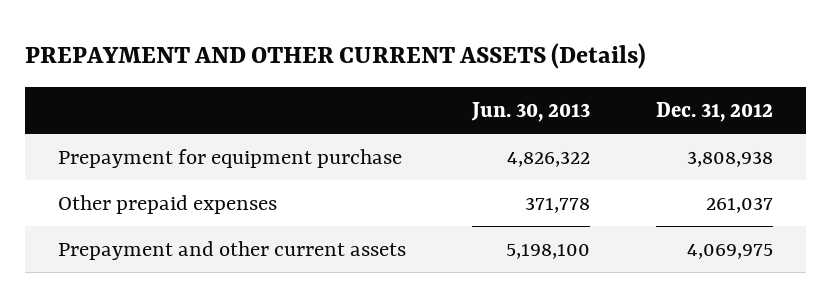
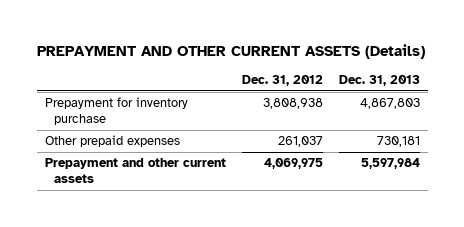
[471,101,591,122] Jun. 30, 2013 -> none
none -> [338,74,420,86] Dec. 31, 2013
[58,149,403,169] Prepayment for equipment purchase -> [44,97,188,126] Prepayment for inventory purchase

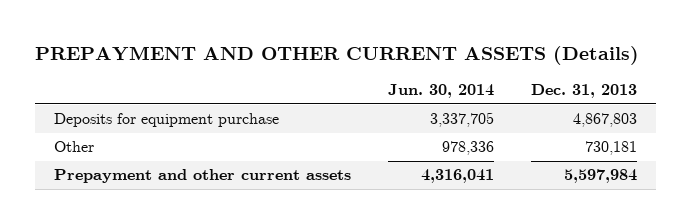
[241,74,323,86] Dec. 31, 2012 -> none
none -> [387,84,494,99] Jun. 30, 2014
[44,97,188,126] Prepayment for inventory purchase -> [53,113,279,128] Deposits for equipment purchase
[44,135,180,148] Other prepaid expenses -> [53,141,94,153] Other

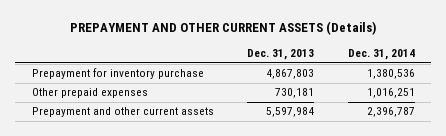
[387,84,494,99] Jun. 30, 2014 -> none
none -> [347,49,415,61] Dec. 31, 2014
[53,113,279,128] Deposits for equipment purchase -> [31,68,204,80] Prepayment for inventory purchase
[53,141,94,153] Other -> [31,88,148,99] Other prepaid expenses

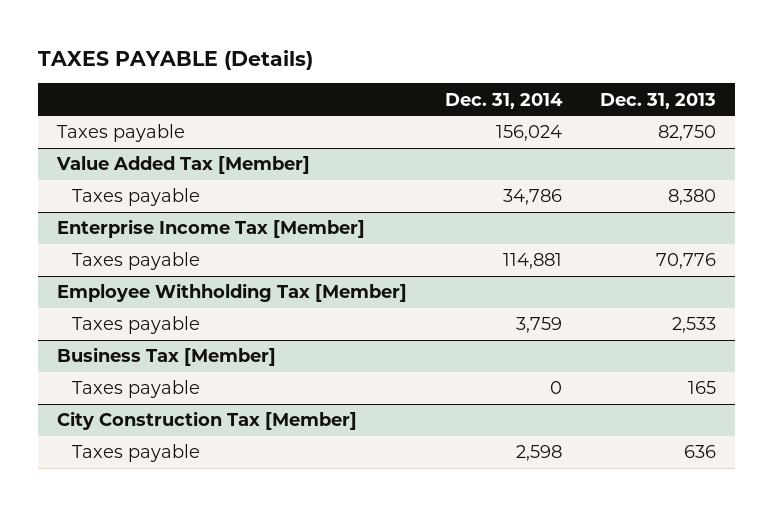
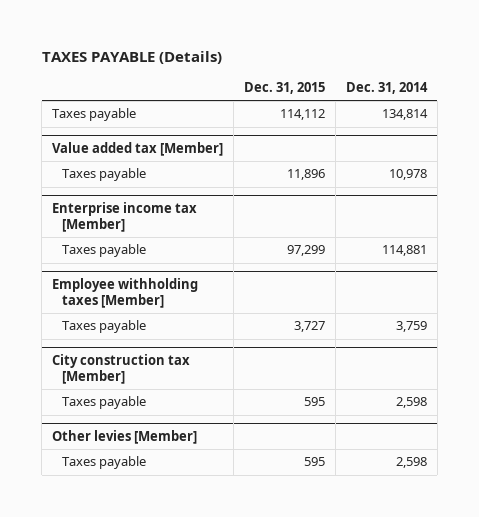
[600,92,717,109] Dec. 31, 2013 -> none
none -> [243,82,325,95] Dec. 31, 2015
[496,125,563,142] 156,024 -> [381,109,428,121] 134,814
[56,156,311,175] Value Added Tax [Member] -> [52,141,224,156] Value added tax [Member]
[503,189,563,206] 34,786 -> [388,169,427,181] 10,978
[57,219,366,239] Enterprise Income Tax [Member] -> [52,201,198,232] Enterprise income tax [Member]
[57,283,408,303] Employee Withholding Tax [Member] -> [52,277,199,308] Employee withholding taxes [Member]
[57,347,277,367] Business Tax [Member] -> none
[71,380,200,399] Taxes payable -> none
[57,411,358,431] City Construction Tax [Member] -> [52,353,191,384] City construction tax [Member]
none -> [52,429,198,444] Other levies [Member]
none -> [62,456,147,470] Taxes payable

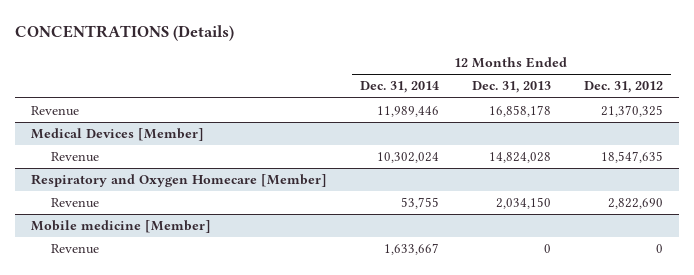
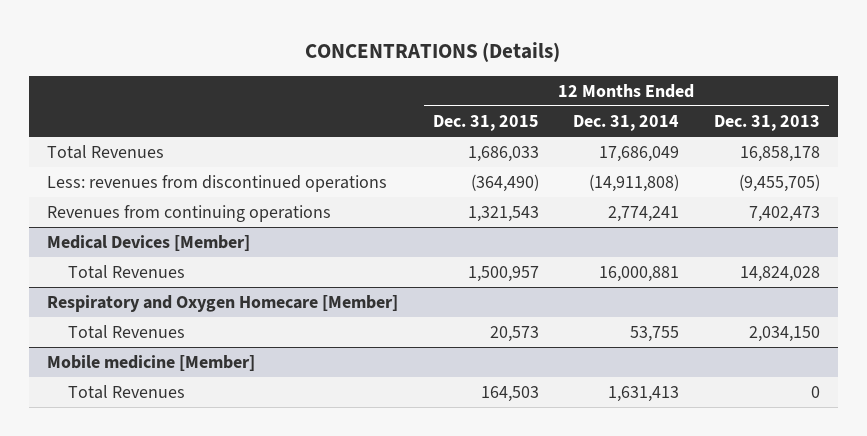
[583,81,663,94] Dec. 31, 2012 -> none
none -> [432,115,539,132] Dec. 31, 2015
[31,106,80,117] Revenue -> none
none -> [46,145,164,160] Total Revenues
none -> [46,175,387,193] Less: revenues from discontinued operations
none -> [46,205,331,223] Revenues from continuing operations
[51,152,100,163] Revenue -> none
none -> [68,265,186,280] Total Revenues
[51,198,100,209] Revenue -> [68,325,186,340] Total Revenues
[51,244,100,255] Revenue -> none
none -> [68,385,186,400] Total Revenues

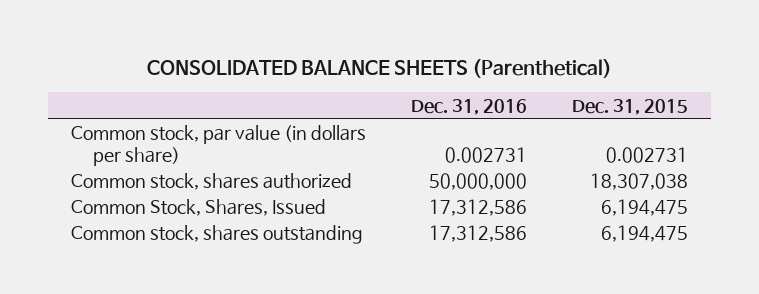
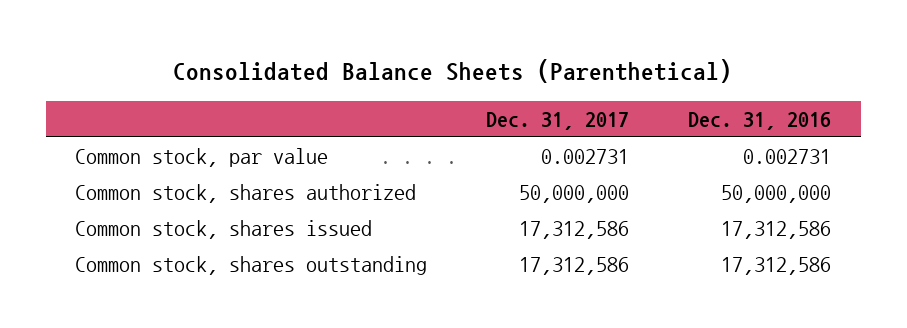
[147,58,613,78] CONSOLIDATED BALANCE SHEETS (Parenthetical) -> [173,59,733,84] Consolidated Balance Sheets (Parenthetical)
[572,98,689,115] Dec. 31, 2015 -> none
none -> [486,111,630,130] Dec. 31, 2017
[70,125,366,167] Common stock, par value (in dollars per share) -> [75,147,329,167] Common stock, par value
[70,199,326,217] Common Stock, Shares, Issued -> [75,219,373,239] Common stock, shares issued

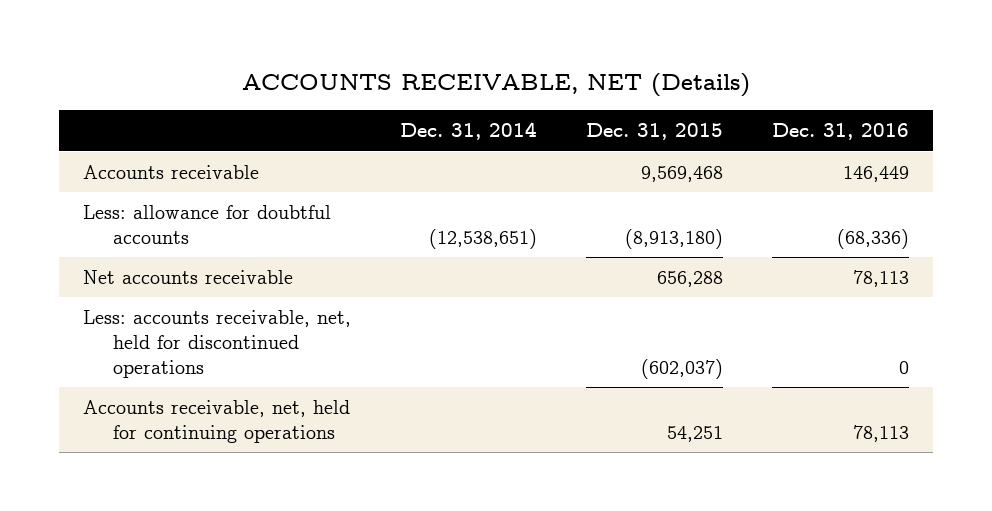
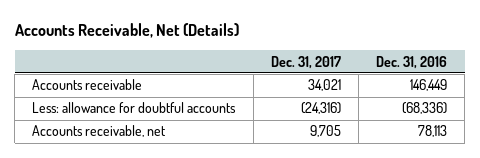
[242,73,751,98] ACCOUNTS RECEIVABLE, NET (Details) -> [14,23,239,39] Accounts Receivable, Net (Details)
[400,122,538,141] Dec. 31, 2014 -> none
[586,123,724,141] Dec. 31, 2015 -> none
none -> [270,55,341,69] Dec. 31, 2017
[83,270,294,285] Net accounts receivable -> none
[83,310,352,378] Less: accounts receivable, net, held for discontinued operations -> none
[83,400,351,443] Accounts receivable, net, held for continuing operations -> [32,125,167,138] Accounts receivable, net

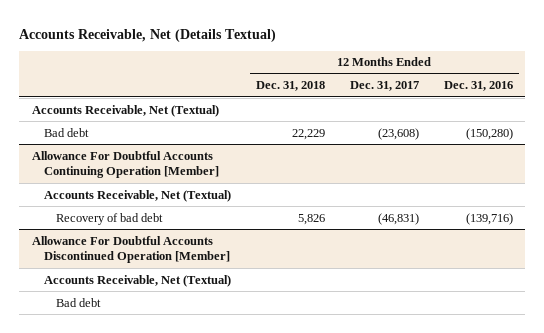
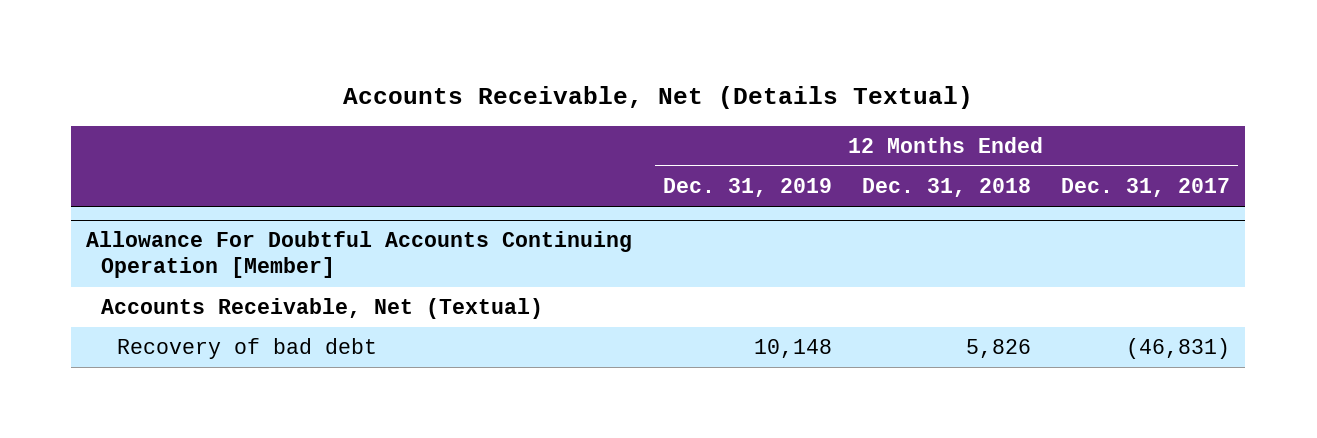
[443,81,513,92] Dec. 31, 2016 -> none
none -> [662,178,832,198] Dec. 31, 2019
[31,104,219,117] Accounts Receivable, Net (Textual) -> none
[44,127,90,137] Bad debt -> none
[31,235,231,264] Allowance For Doubtful Accounts Discontinued Operation [Member] -> none
[44,274,232,287] Accounts Receivable, Net (Textual) -> none
[56,297,102,307] Bad debt -> none

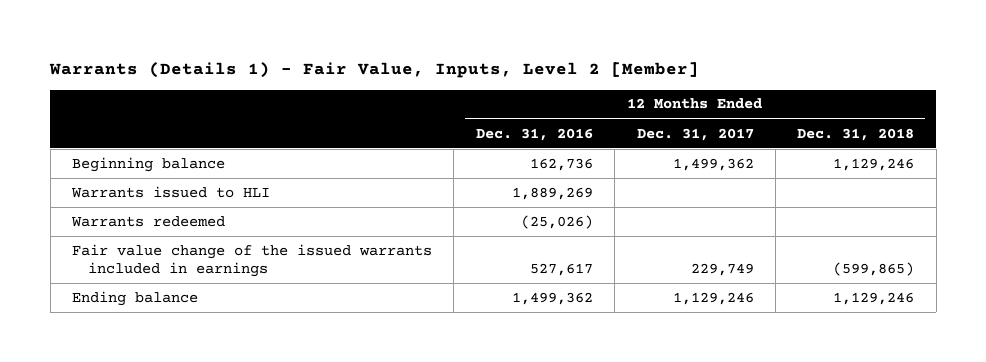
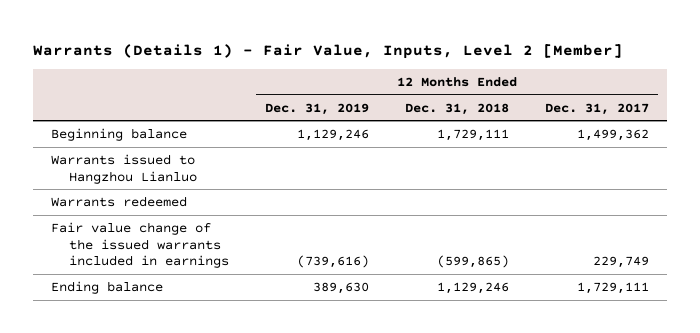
[475,127,593,141] Dec. 31, 2016 -> none
none -> [265,102,370,115] Dec. 31, 2019
[833,157,915,171] 1,129,246 -> [437,129,510,142] 1,729,111
[71,185,271,198] Warrants issued to HLI -> [50,154,198,184] Warrants issued to Hangzhou Lianluo
[672,291,754,305] 1,129,246 -> [577,282,650,295] 1,729,111

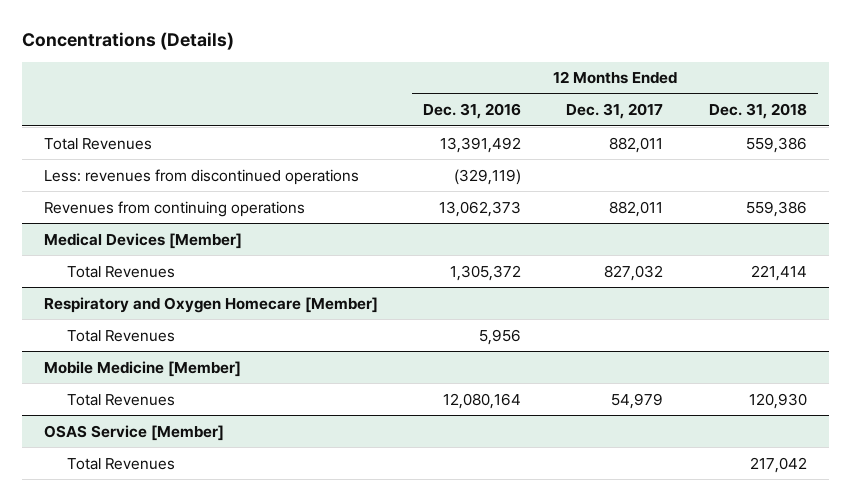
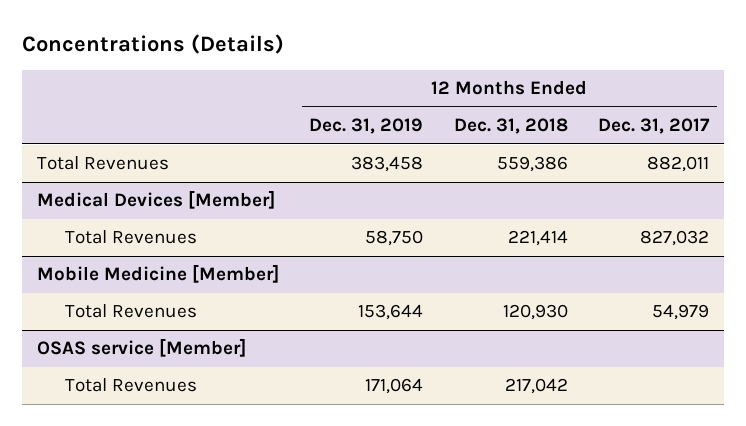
[423,103,522,120] Dec. 31, 2016 -> none
none -> [309,118,424,135] Dec. 31, 2019
[44,168,360,185] Less: revenues from discontinued operations -> none
[44,200,306,217] Revenues from continuing operations -> none
[44,296,379,313] Respiratory and Oxygen Homecare [Member] -> none
[66,329,175,342] Total Revenues -> none
[44,424,225,441] OSAS Service [Member] -> [36,338,246,358] OSAS service [Member]

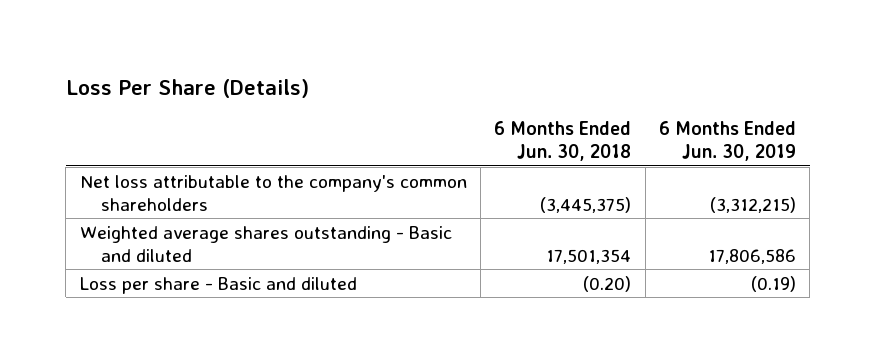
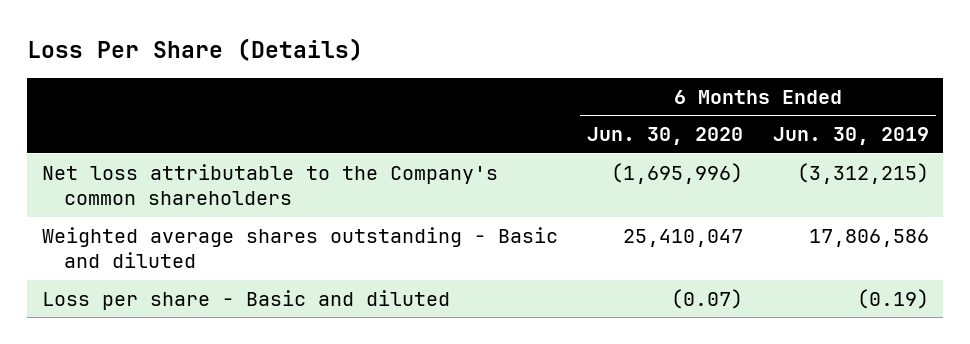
[494,120,632,162] 6 Months Ended Jun. 30, 2018 -> none
none -> [587,127,744,146] Jun. 30, 2020
[79,174,467,211] Net loss attributable to the company's common shareholders -> [41,163,498,206] Net loss attributable to the Company's common shareholders

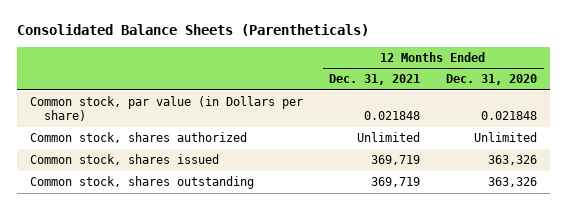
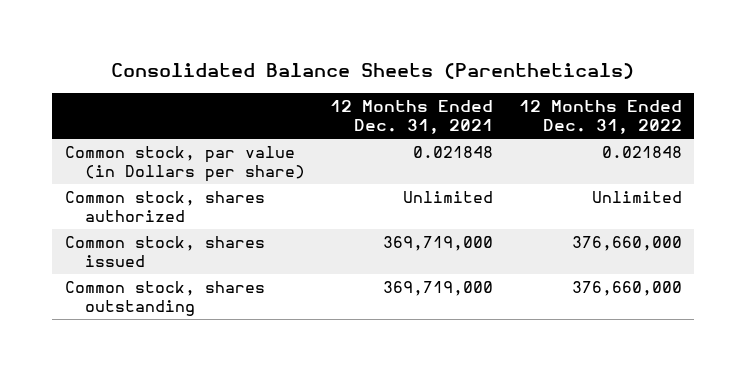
[446,74,538,86] Dec. 31, 2020 -> none
none -> [518,100,682,134] 12 Months Ended Dec. 31, 2022
[371,155,421,166] 369,719 -> [383,236,494,252] 369,719,000
[371,177,421,188] 369,719 -> [383,281,494,297] 369,719,000

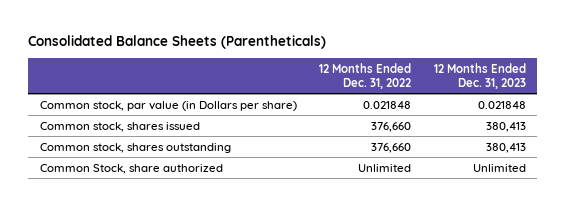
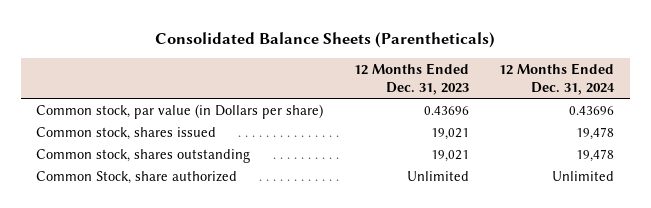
[319,62,412,89] 12 Months Ended Dec. 31, 2022 -> none
none -> [499,63,616,95] 12 Months Ended Dec. 31, 2024
[478,100,527,109] 0.021848 -> [423,105,469,115] 0.43696
[486,121,527,132] 380,413 -> [430,127,469,140] 19,021
[486,142,527,153] 380,413 -> [430,149,469,162] 19,021

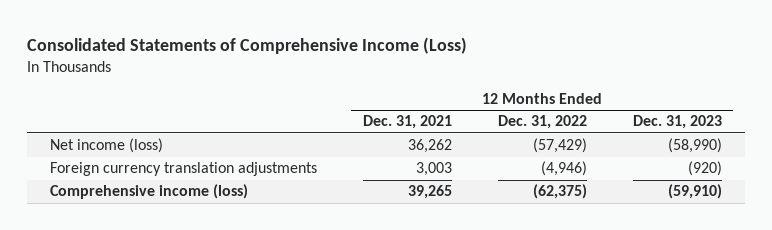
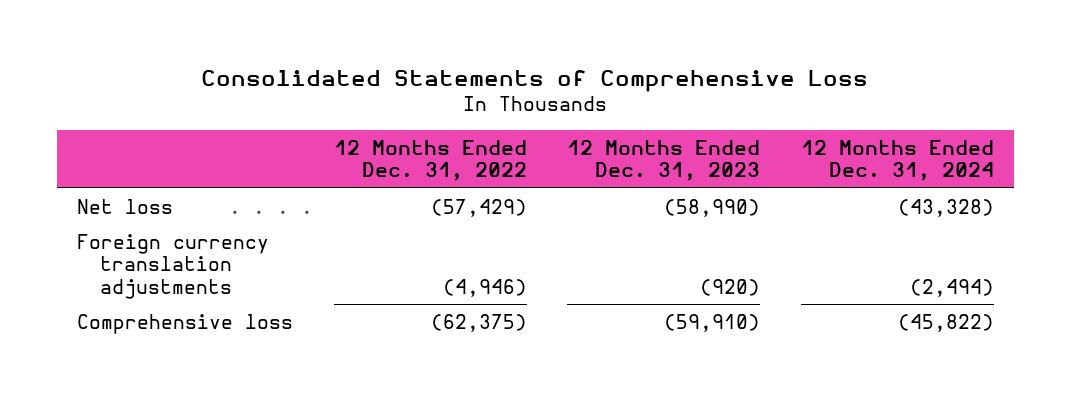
[26,37,467,55] Consolidated Statements of Comprehensive Income (Loss) -> [201,69,869,92] Consolidated Statements of Comprehensive Loss
[362,115,452,130] Dec. 31, 2021 -> none
none -> [800,140,994,182] 12 Months Ended Dec. 31, 2024
[49,138,163,154] Net income (loss) -> [76,198,173,214] Net loss
[49,184,248,200] Comprehensive income (loss) -> [76,313,293,334] Comprehensive loss

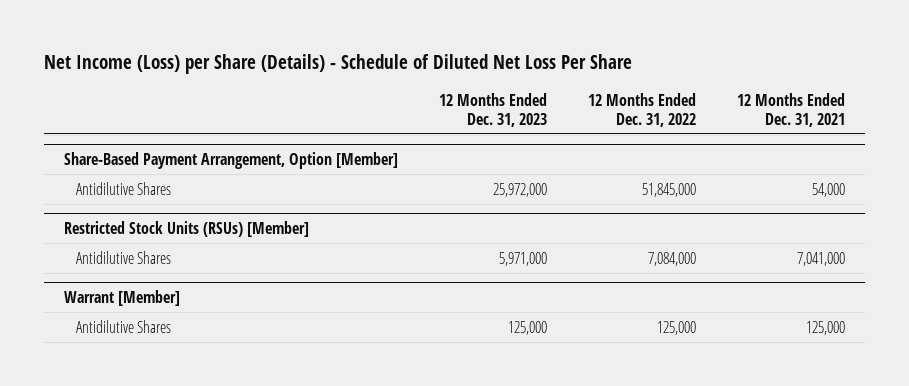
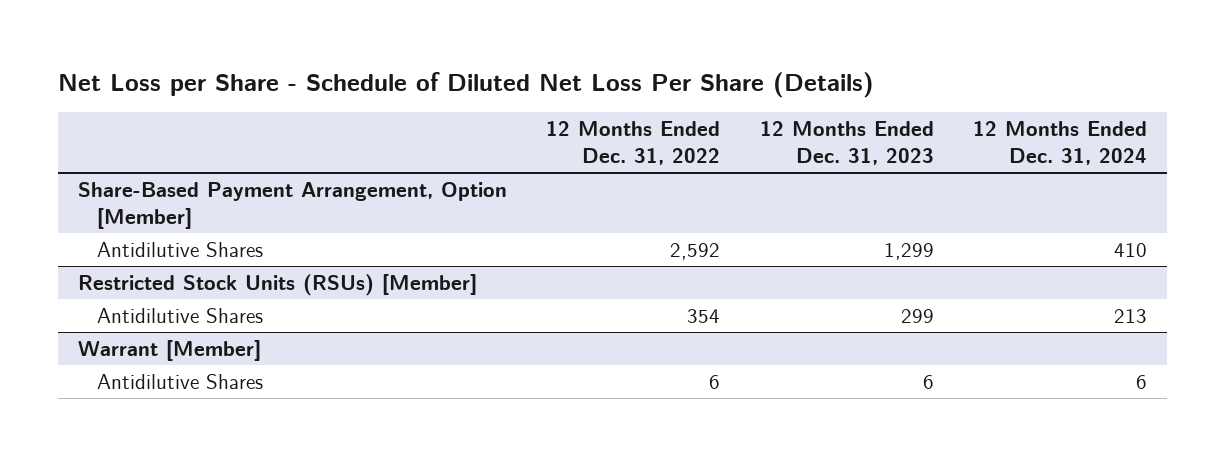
[43,53,632,74] Net Income (Loss) per Share (Details) - Schedule of Diluted Net Loss Per Share -> [58,72,875,99] Net Loss per Share - Schedule of Diluted Net Loss Per Share (Details)
[736,92,845,127] 12 Months Ended Dec. 31, 2021 -> none
none -> [973,121,1148,166] 12 Months Ended Dec. 31, 2024
[493,182,548,197] 25,972,000 -> [883,242,934,260] 1,299
[641,182,696,197] 51,845,000 -> [670,242,721,260] 2,592
[499,251,548,266] 5,971,000 -> [900,308,934,323] 299
[647,251,696,266] 7,084,000 -> [687,308,721,323] 354
[508,320,548,335] 125,000 -> [922,374,934,389] 6
[656,320,696,335] 125,000 -> [709,374,721,389] 6

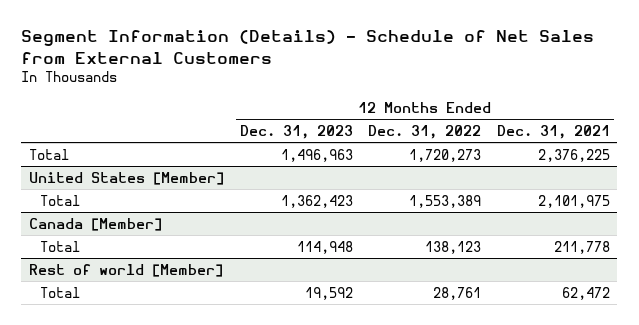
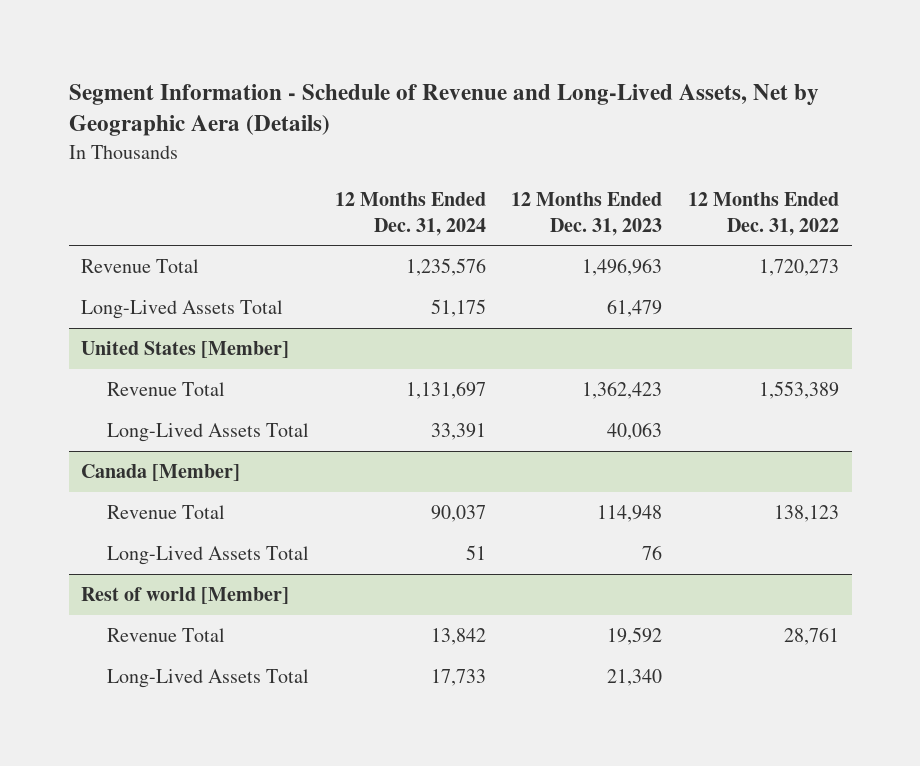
[21,30,595,64] Segment Information (Details) - Schedule of Net Sales from External Customers -> [68,83,819,137] Segment Information - Schedule of Revenue and Long-Lived Assets, Net by Geographic Aera (Details)
[496,124,610,139] Dec. 31, 2021 -> none
none -> [334,191,486,236] 12 Months Ended Dec. 31, 2024
[28,148,69,160] Total -> [81,259,200,274] Revenue Total
none -> [81,300,284,320] Long-Lived Assets Total
[40,194,81,206] Total -> [107,382,226,397] Revenue Total
none -> [107,423,310,443] Long-Lived Assets Total
[40,240,81,252] Total -> [107,505,226,520] Revenue Total
none -> [107,546,310,566] Long-Lived Assets Total
[40,286,81,298] Total -> [107,628,226,643] Revenue Total
none -> [107,669,310,689] Long-Lived Assets Total

